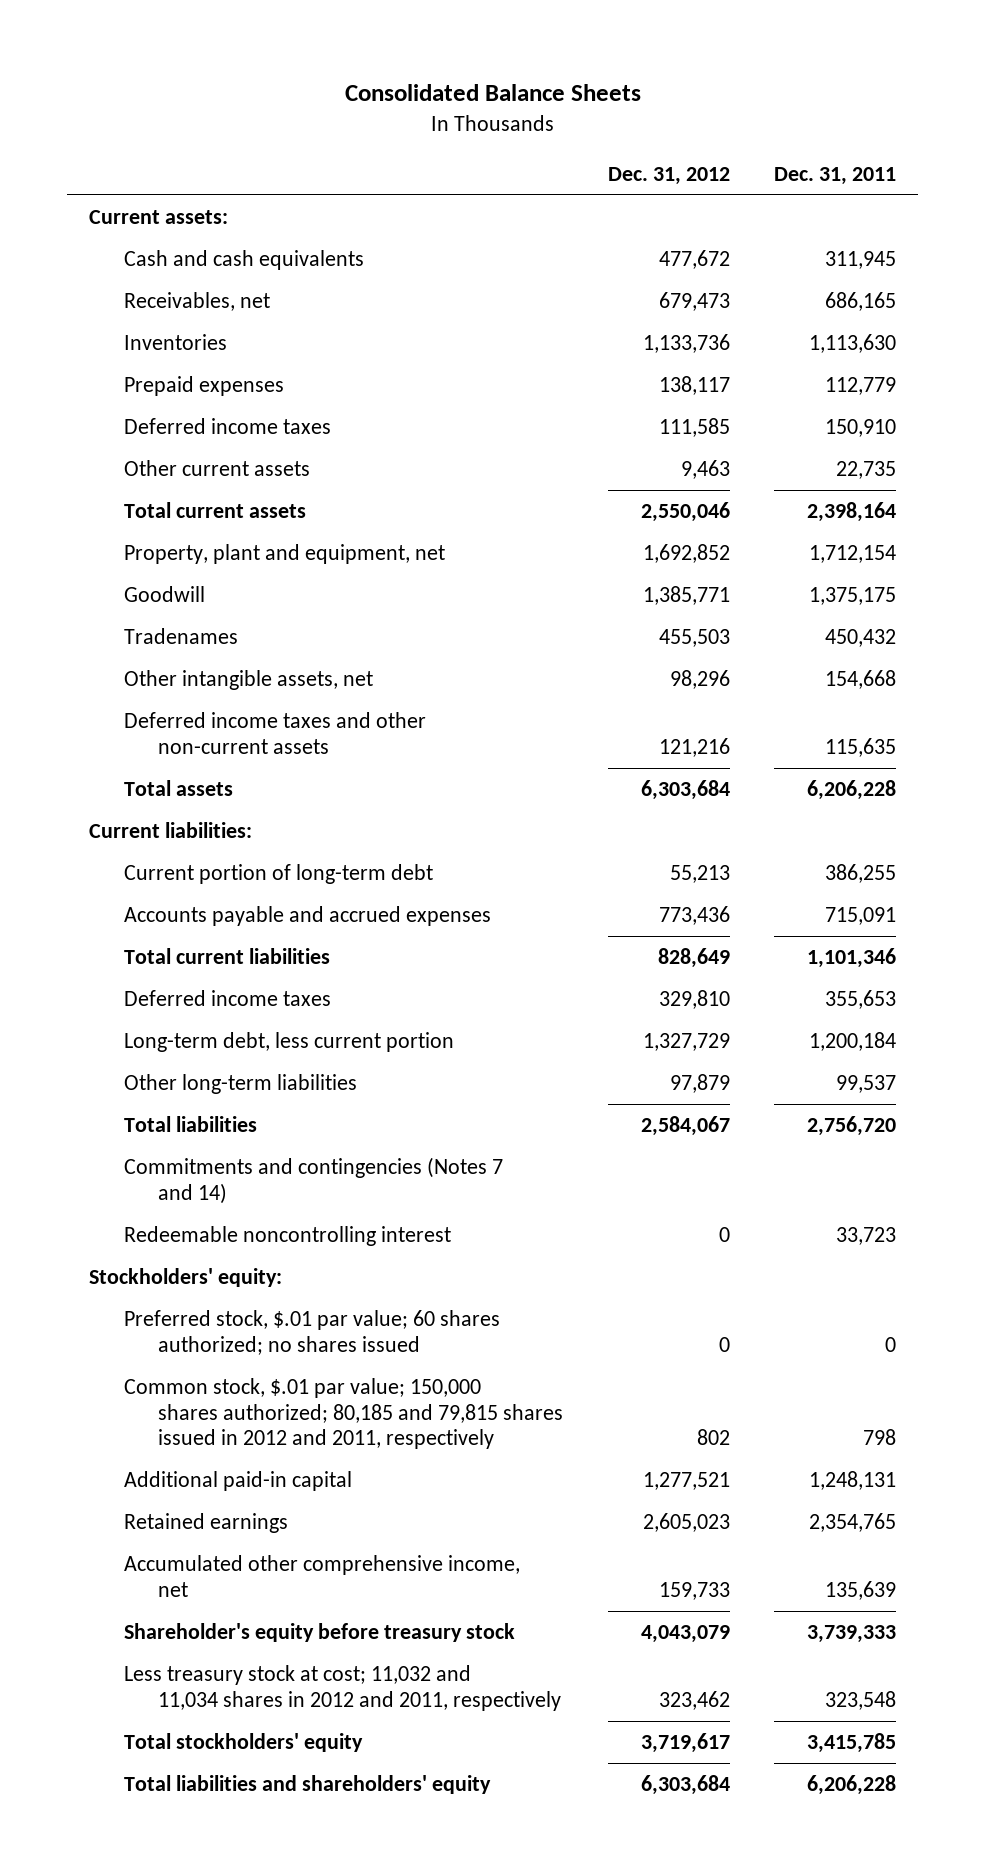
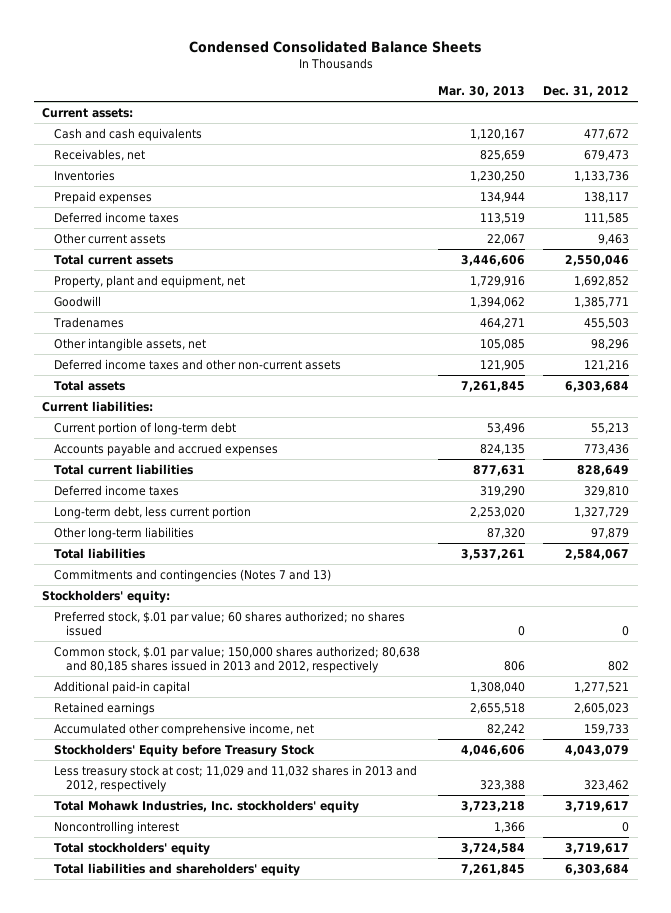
[344,84,641,102] Consolidated Balance Sheets -> [188,41,482,54] Condensed Consolidated Balance Sheets
[774,166,897,185] Dec. 31, 2011 -> none
none -> [438,86,526,98] Mar. 30, 2013
[123,1226,451,1247] Redeemable noncontrolling interest -> none
[123,1157,503,1204] Commitments and contingencies (Notes 7 and 14) -> [54,568,332,582] Commitments and contingencies (Notes 7 and 13)
[123,1378,564,1450] Common stock, $.01 par value; 150,000 shares authorized; 80,185 and 79,815 shares issued in 2012 and 2011, respectively -> [54,645,421,673] Common stock, $.01 par value; 150,000 shares authorized; 80,638 and 80,185 shares issued in 2013 and 2012, respectively
[123,1623,515,1643] Shareholder's equity before treasury stock -> [54,743,316,757] Stockholders' Equity before Treasury Stock
[123,1665,562,1711] Less treasury stock at cost; 11,032 and 11,034 shares in 2012 and 2011, respectively -> [54,764,418,792] Less treasury stock at cost; 11,029 and 11,032 shares in 2013 and 2012, respectively
none -> [54,799,360,813] Total Mohawk Industries, Inc. stockholders' equity
none -> [54,820,180,834] Noncontrolling interest

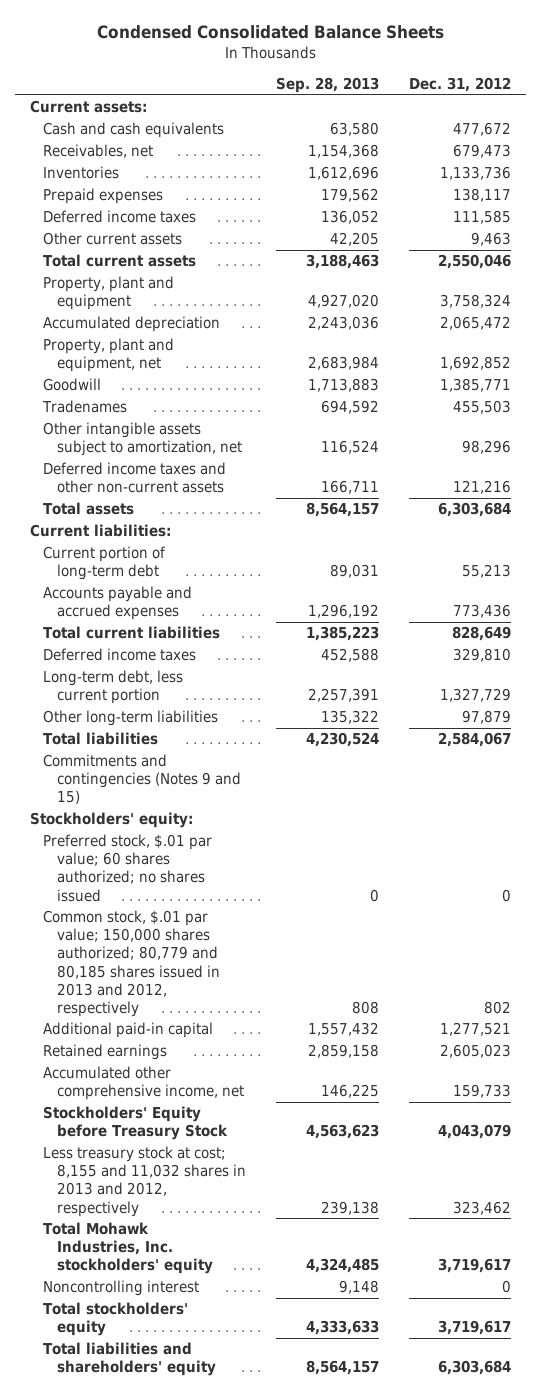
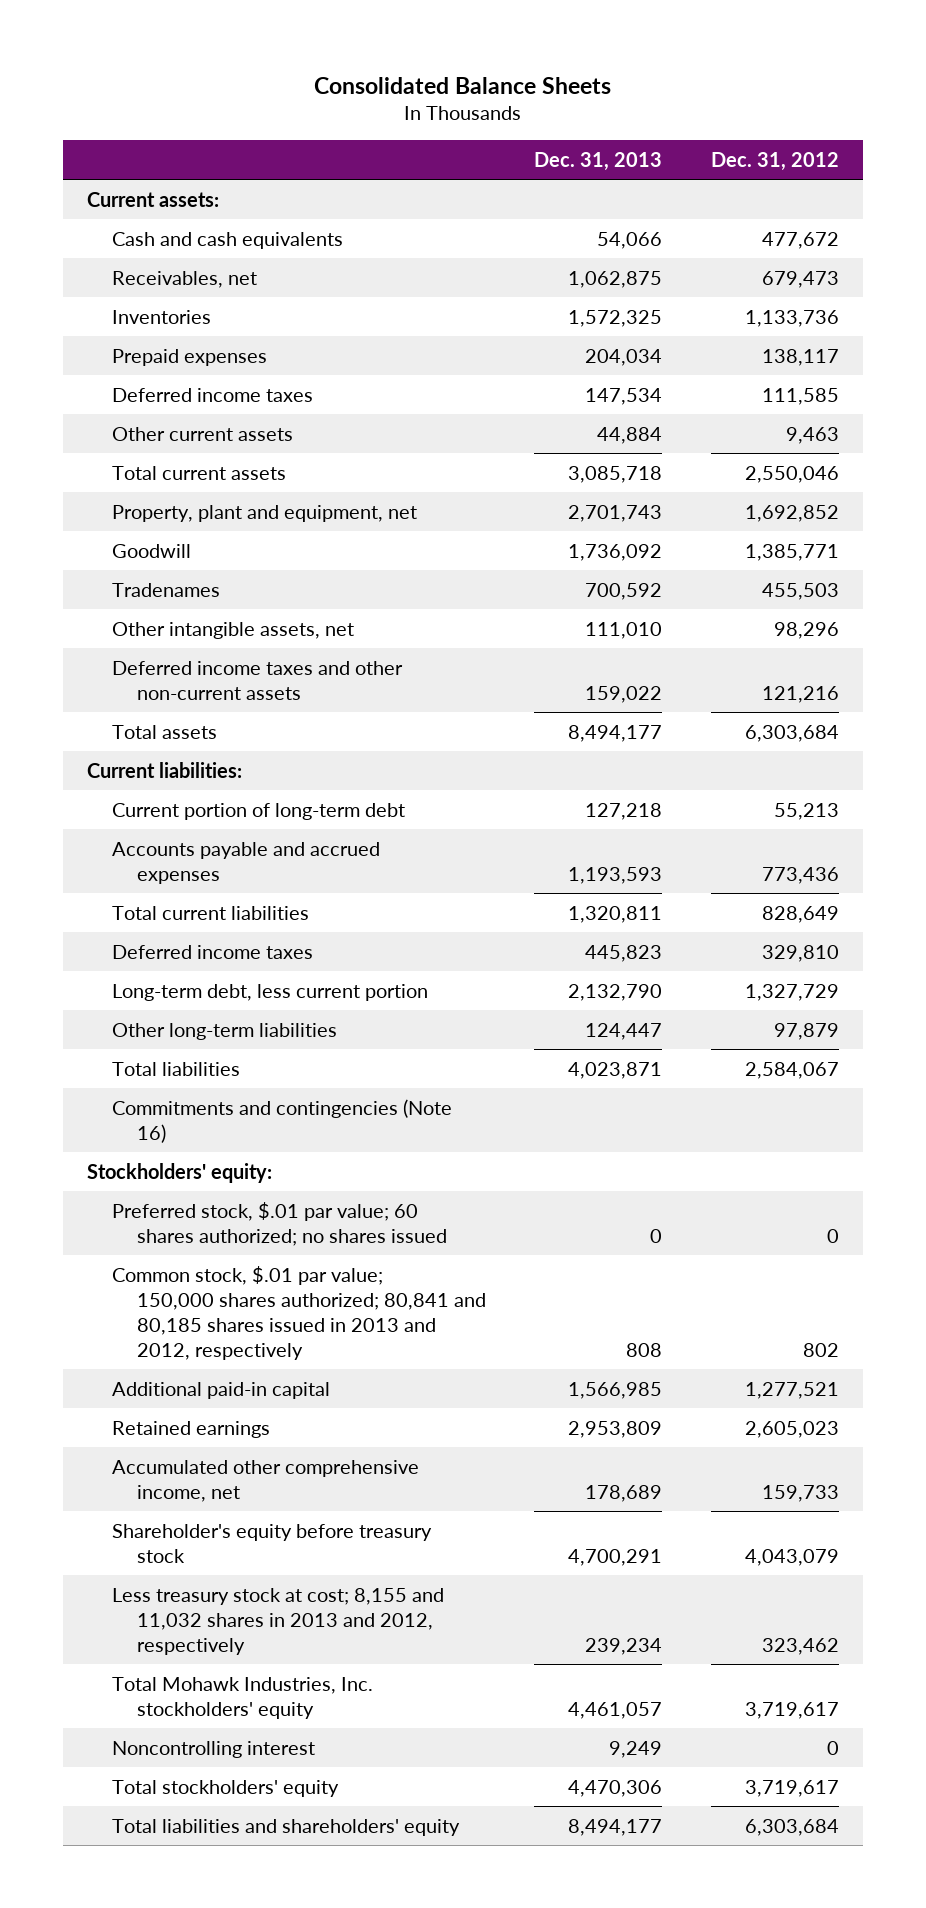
[96,24,444,39] Condensed Consolidated Balance Sheets -> [314,76,612,94] Consolidated Balance Sheets
[275,77,379,94] Sep. 28, 2013 -> none
none -> [534,151,663,171] Dec. 31, 2013
[43,276,175,311] Property, plant and equipment -> none
[43,316,221,333] Accumulated depreciation -> none
[43,422,242,457] Other intangible assets subject to amortization, net -> [111,621,354,639] Other intangible assets, net
[43,754,241,805] Commitments and contingencies (Notes 9 and 15) -> [111,1098,452,1143] Commitments and contingencies (Note 16)
[43,910,220,1017] Common stock, $.01 par value; 150,000 shares authorized; 80,779 and 80,185 shares issued in 2013 and 2012, respectively -> [111,1265,486,1360] Common stock, $.01 par value; 150,000 shares authorized; 80,841 and 80,185 shares issued in 2013 and 2012, respectively
[43,1106,228,1141] Stockholders' Equity before Treasury Stock -> [111,1523,432,1563] Shareholder's equity before treasury stock

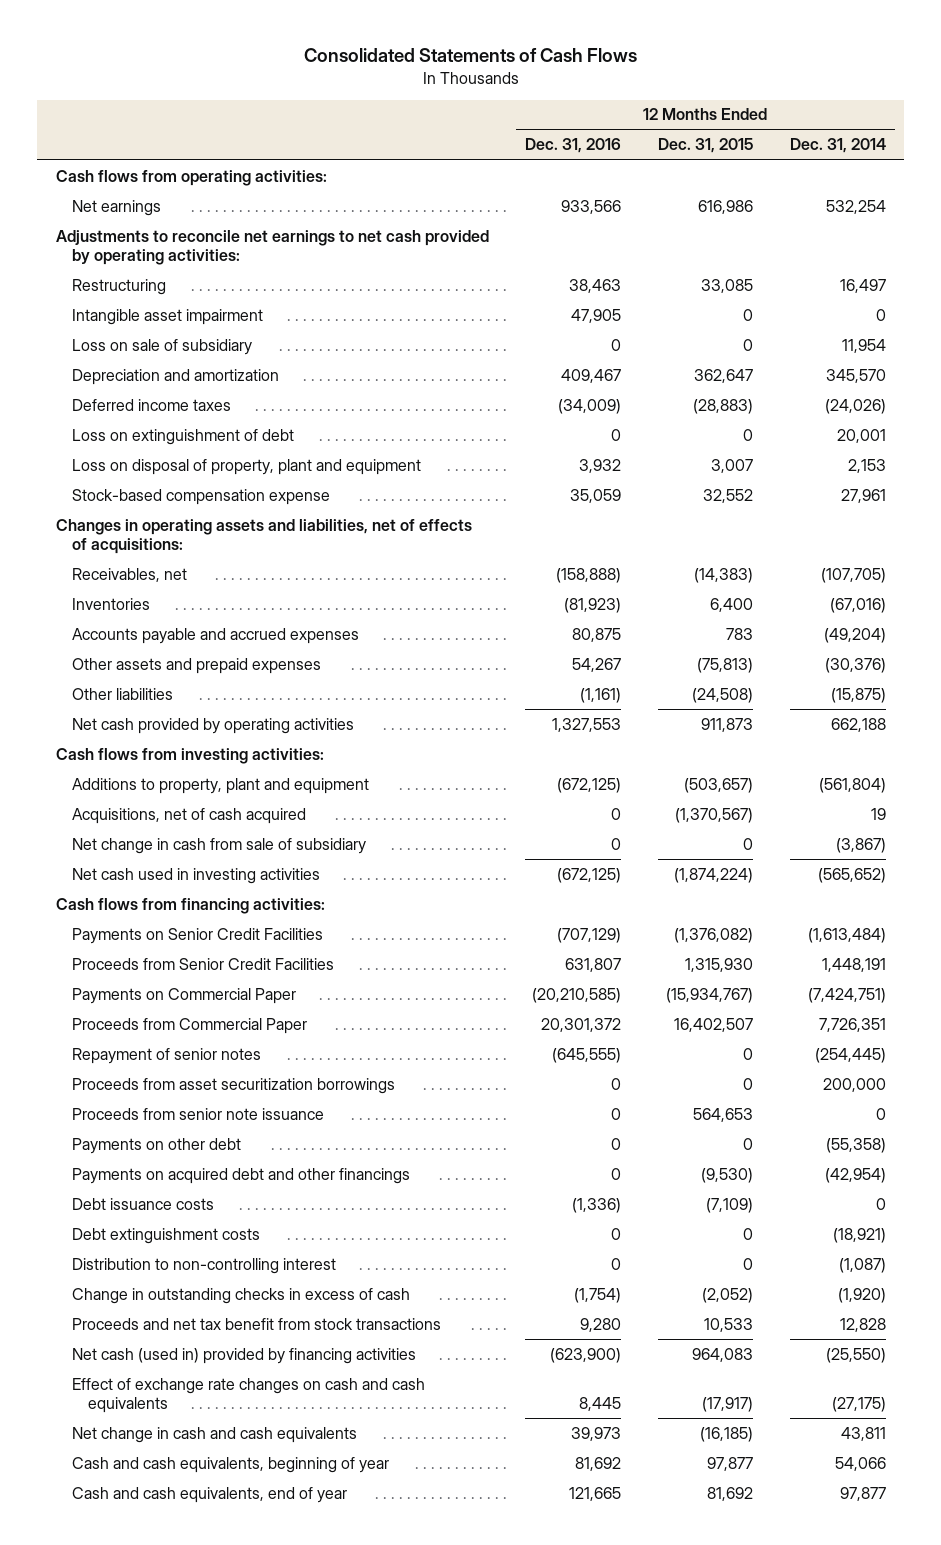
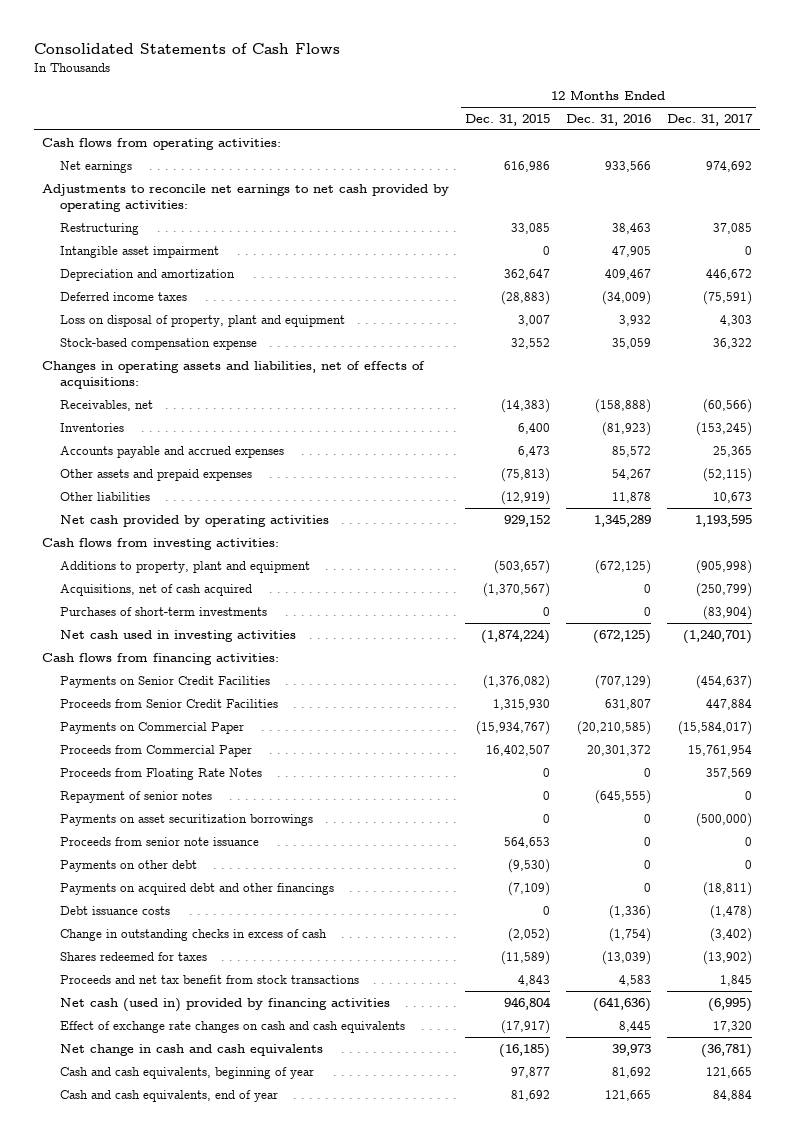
[789,138,886,154] Dec. 31, 2014 -> none
none -> [666,113,753,126] Dec. 31, 2017
[71,338,252,355] Loss on sale of subsidiary -> none
[71,428,294,445] Loss on extinguishment of debt -> none
[572,627,622,642] 80,875 -> [611,445,651,457] 85,572
[725,627,753,640] 783 -> [518,445,551,457] 6,473
[580,687,622,703] (1,161) -> [611,491,651,503] 11,878
[691,687,753,703] (24,508) -> [501,490,551,505] (12,919)
[552,717,622,732] 1,327,553 -> [593,513,651,527] 1,345,289
[700,717,753,732] 911,873 -> [504,514,551,527] 929,152
[71,837,366,854] Net change in cash from sale of subsidiary -> none
none -> [60,606,268,616] Purchases of short-term investments
none -> [60,767,263,780] Proceeds from Floating Rate Notes
[71,1077,395,1094] Proceeds from asset securitization borrowings -> none
none -> [60,813,314,826] Payments on asset securitization borrowings
[71,1227,260,1244] Debt extinguishment costs -> none
[71,1257,336,1274] Distribution to non-controlling interest -> none
[742,1137,753,1150] 0 -> [508,858,551,873] (9,530)
[700,1167,753,1183] (9,530) -> [508,881,551,896] (7,109)
[705,1197,753,1213] (7,109) -> [543,905,551,915] 0
none -> [60,951,208,961] Shares redeemed for taxes
[580,1317,622,1332] 9,280 -> [618,974,651,986] 4,583
[703,1317,753,1332] 10,533 -> [518,974,551,986] 4,843
[550,1347,622,1363] (623,900) -> [592,996,651,1012] (641,636)
[691,1347,753,1362] 964,083 -> [504,996,552,1010] 946,804

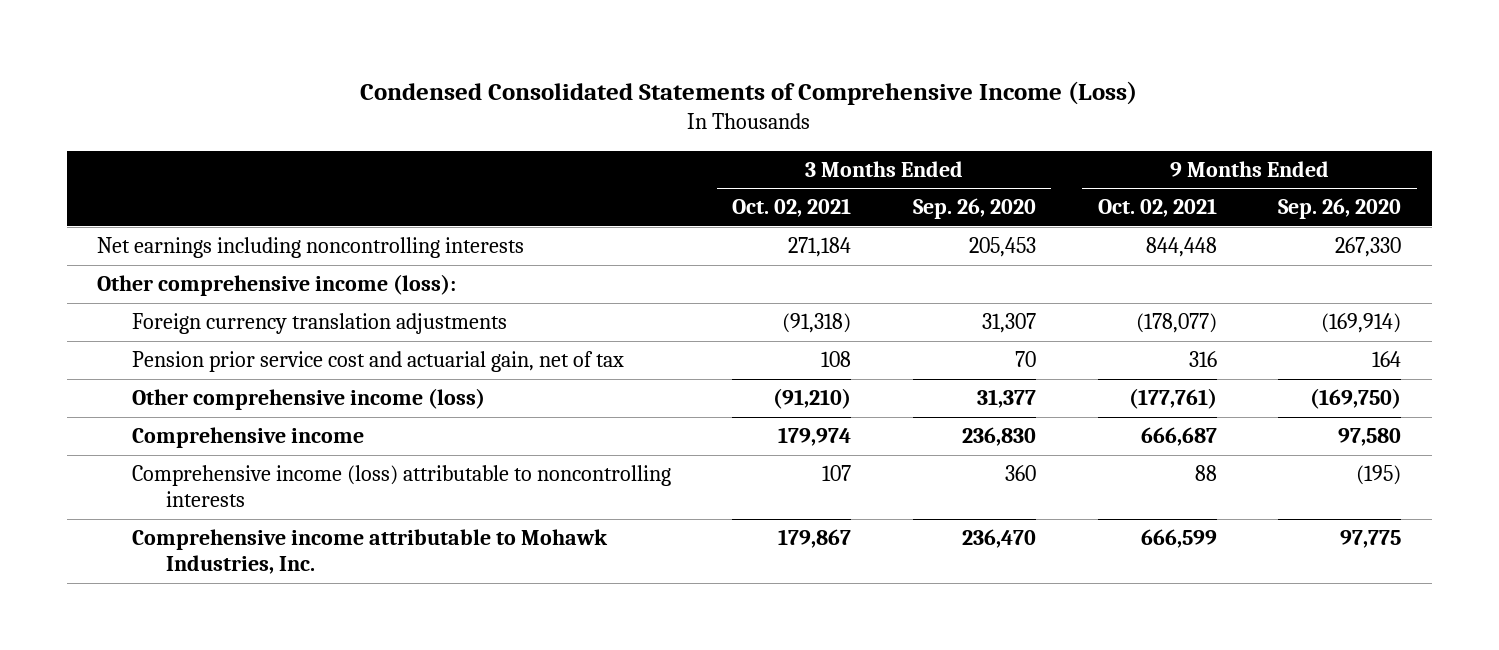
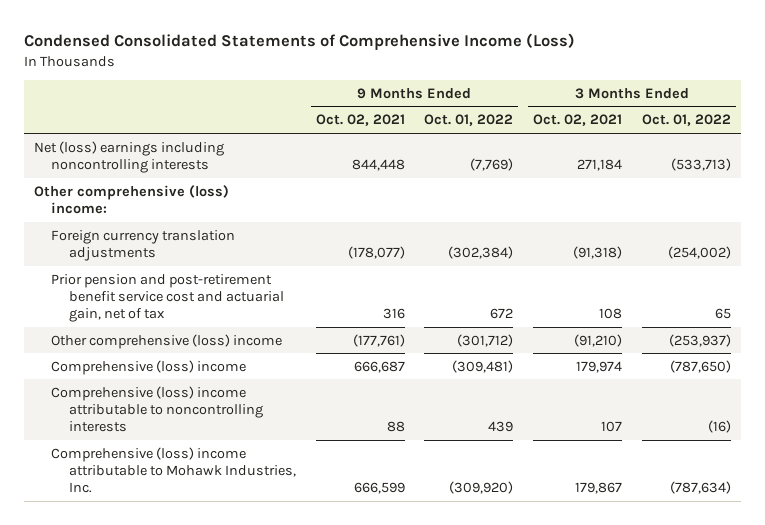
[913,198,1037,220] Sep. 26, 2020 -> none
[1278,198,1402,220] Sep. 26, 2020 -> none
none -> [424,114,514,127] Oct. 01, 2022
none -> [641,114,731,127] Oct. 01, 2022
[97,237,525,259] Net earnings including noncontrolling interests -> [34,140,225,173] Net (loss) earnings including noncontrolling interests
[97,274,457,297] Other comprehensive income (loss): -> [34,184,230,214] Other comprehensive (loss) income:
[131,351,624,373] Pension prior service cost and actuarial gain, net of tax -> [51,273,284,323] Prior pension and post-retirement benefit service cost and actuarial gain, net of tax
[131,388,485,411] Other comprehensive income (loss) -> [51,333,283,349] Other comprehensive (loss) income
[131,427,364,449] Comprehensive income -> [51,359,247,375] Comprehensive (loss) income
[131,465,671,508] Comprehensive income (loss) attributable to noncontrolling interests -> [51,385,263,433] Comprehensive (loss) income attributable to noncontrolling interests
[131,529,608,575] Comprehensive income attributable to Mohawk Industries, Inc. -> [51,446,296,494] Comprehensive (loss) income attributable to Mohawk Industries, Inc.

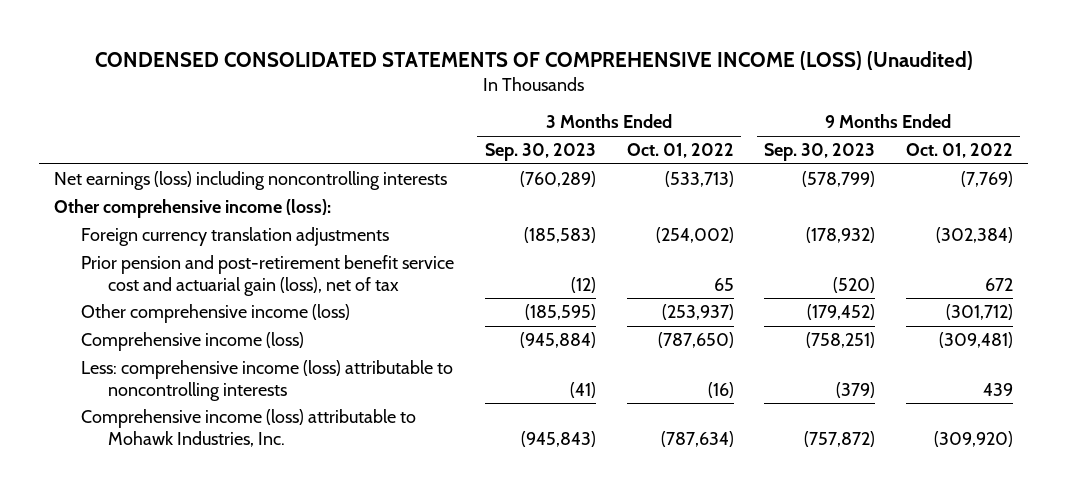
[24,33,576,51] Condensed Consolidated Statements of Comprehensive Income (Loss) -> [94,50,973,70] CONDENSED CONSOLIDATED STATEMENTS OF COMPREHENSIVE INCOME (LOSS) (Unaudited)
[315,114,405,127] Oct. 02, 2021 -> none
[533,114,623,127] Oct. 02, 2021 -> none
none -> [484,143,596,162] Sep. 30, 2023
none -> [764,143,876,162] Sep. 30, 2023
[34,140,225,173] Net (loss) earnings including noncontrolling interests -> [54,171,448,191] Net earnings (loss) including noncontrolling interests
[34,184,230,214] Other comprehensive (loss) income: -> [54,199,332,219] Other comprehensive income (loss):
[51,273,284,323] Prior pension and post-retirement benefit service cost and actuarial gain, net of tax -> [81,255,455,296] Prior pension and post-retirement benefit service cost and actuarial gain (loss), net of tax
[51,333,283,349] Other comprehensive (loss) income -> [81,304,351,324] Other comprehensive income (loss)
[51,359,247,375] Comprehensive (loss) income -> [81,332,305,352] Comprehensive income (loss)
[51,385,263,433] Comprehensive (loss) income attributable to noncontrolling interests -> [81,360,454,401] Less: comprehensive income (loss) attributable to noncontrolling interests
[51,446,296,494] Comprehensive (loss) income attributable to Mohawk Industries, Inc. -> [81,409,417,447] Comprehensive income (loss) attributable to Mohawk Industries, Inc.

